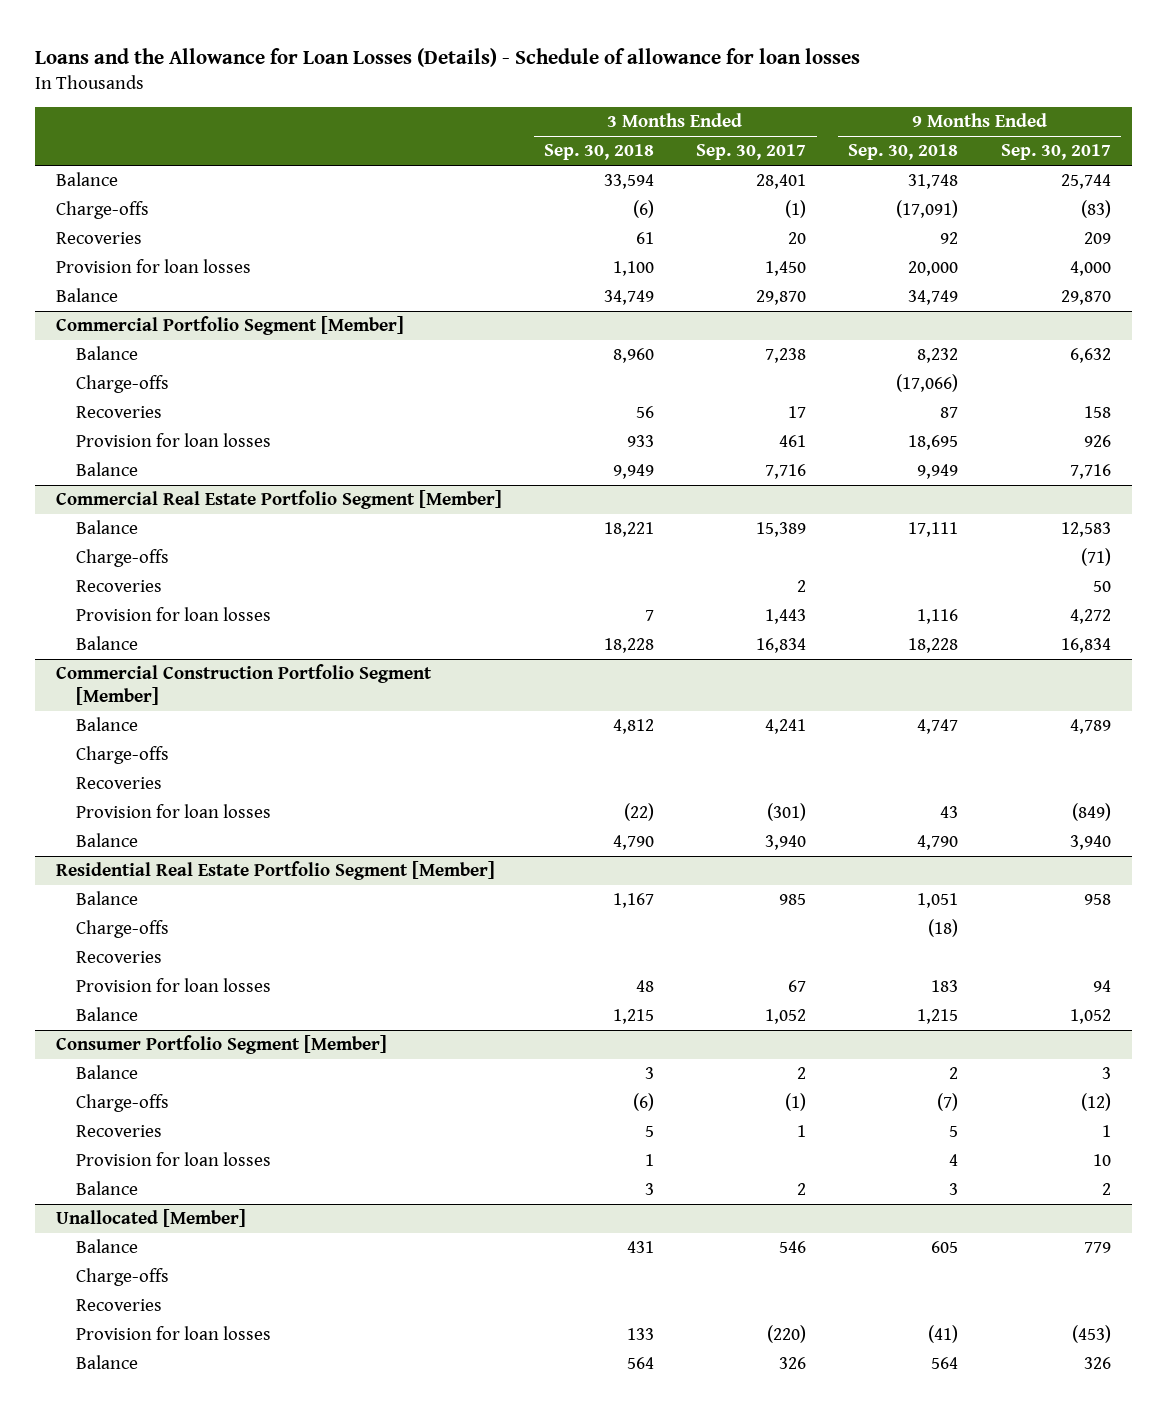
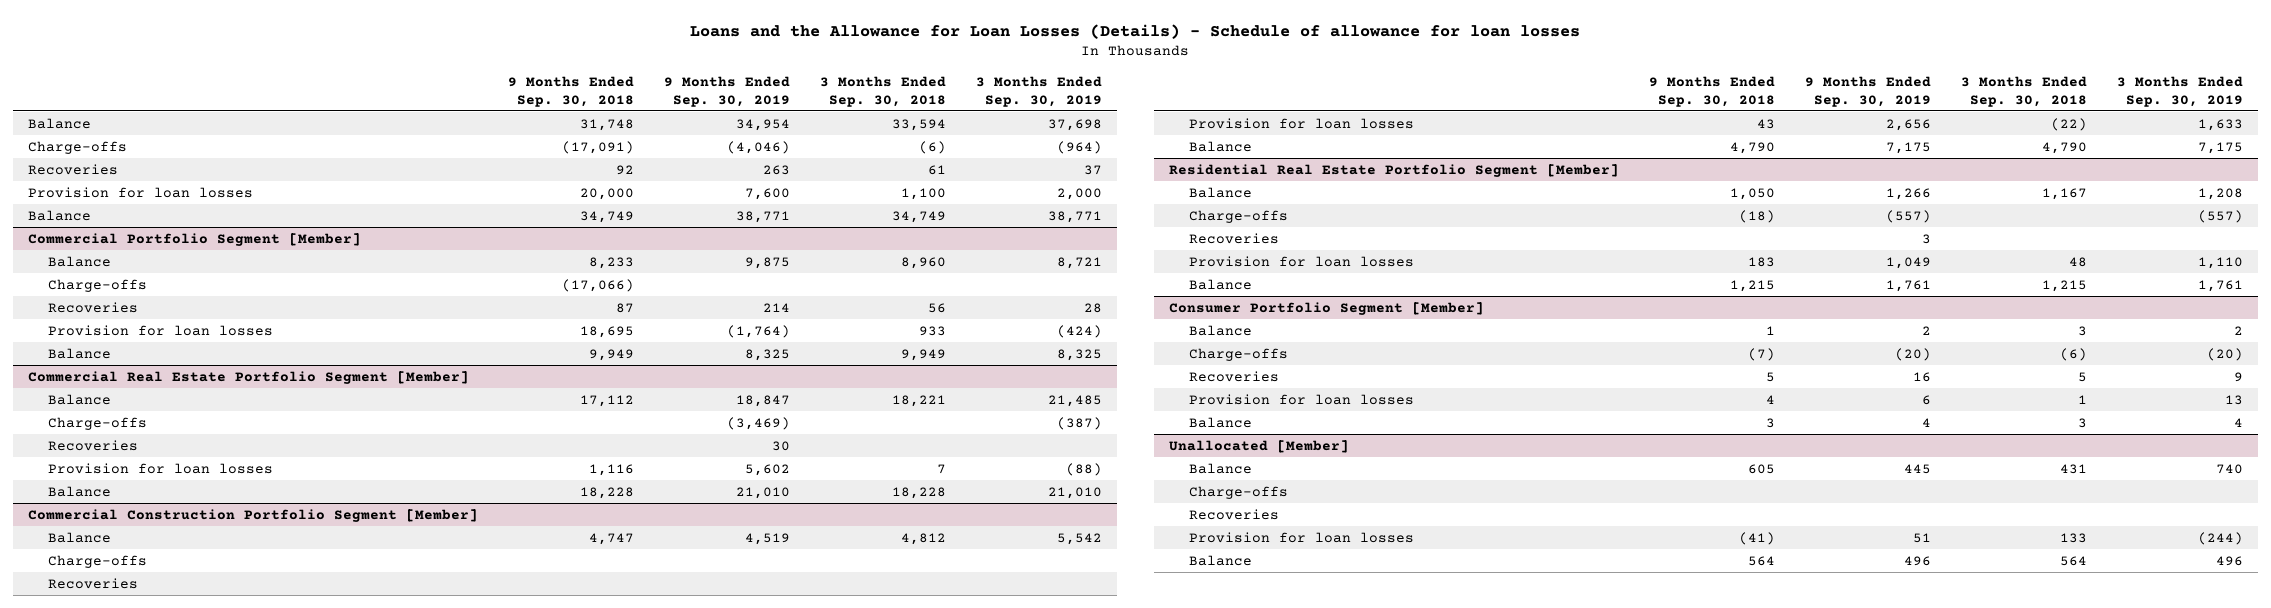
[696,144,807,161] Sep. 30, 2017 -> none
[1000,144,1111,161] Sep. 30, 2017 -> none
none -> [663,75,790,107] 9 Months Ended Sep. 30, 2019
none -> [976,75,1103,107] 3 Months Ended Sep. 30, 2019
[917,348,959,364] 8,232 -> [588,256,634,269] 8,233
[908,522,959,538] 17,111 -> [579,394,634,407] 17,112
[917,893,959,909] 1,051 -> [1729,187,1775,200] 1,050
[949,1067,959,1080] 2 -> [1765,325,1775,335] 1

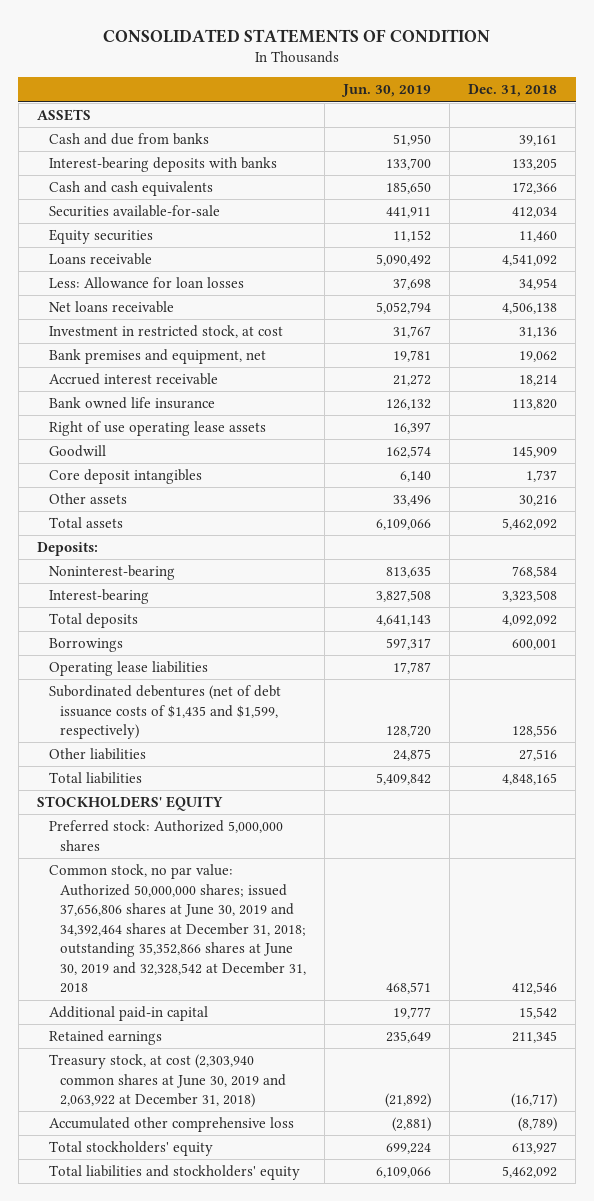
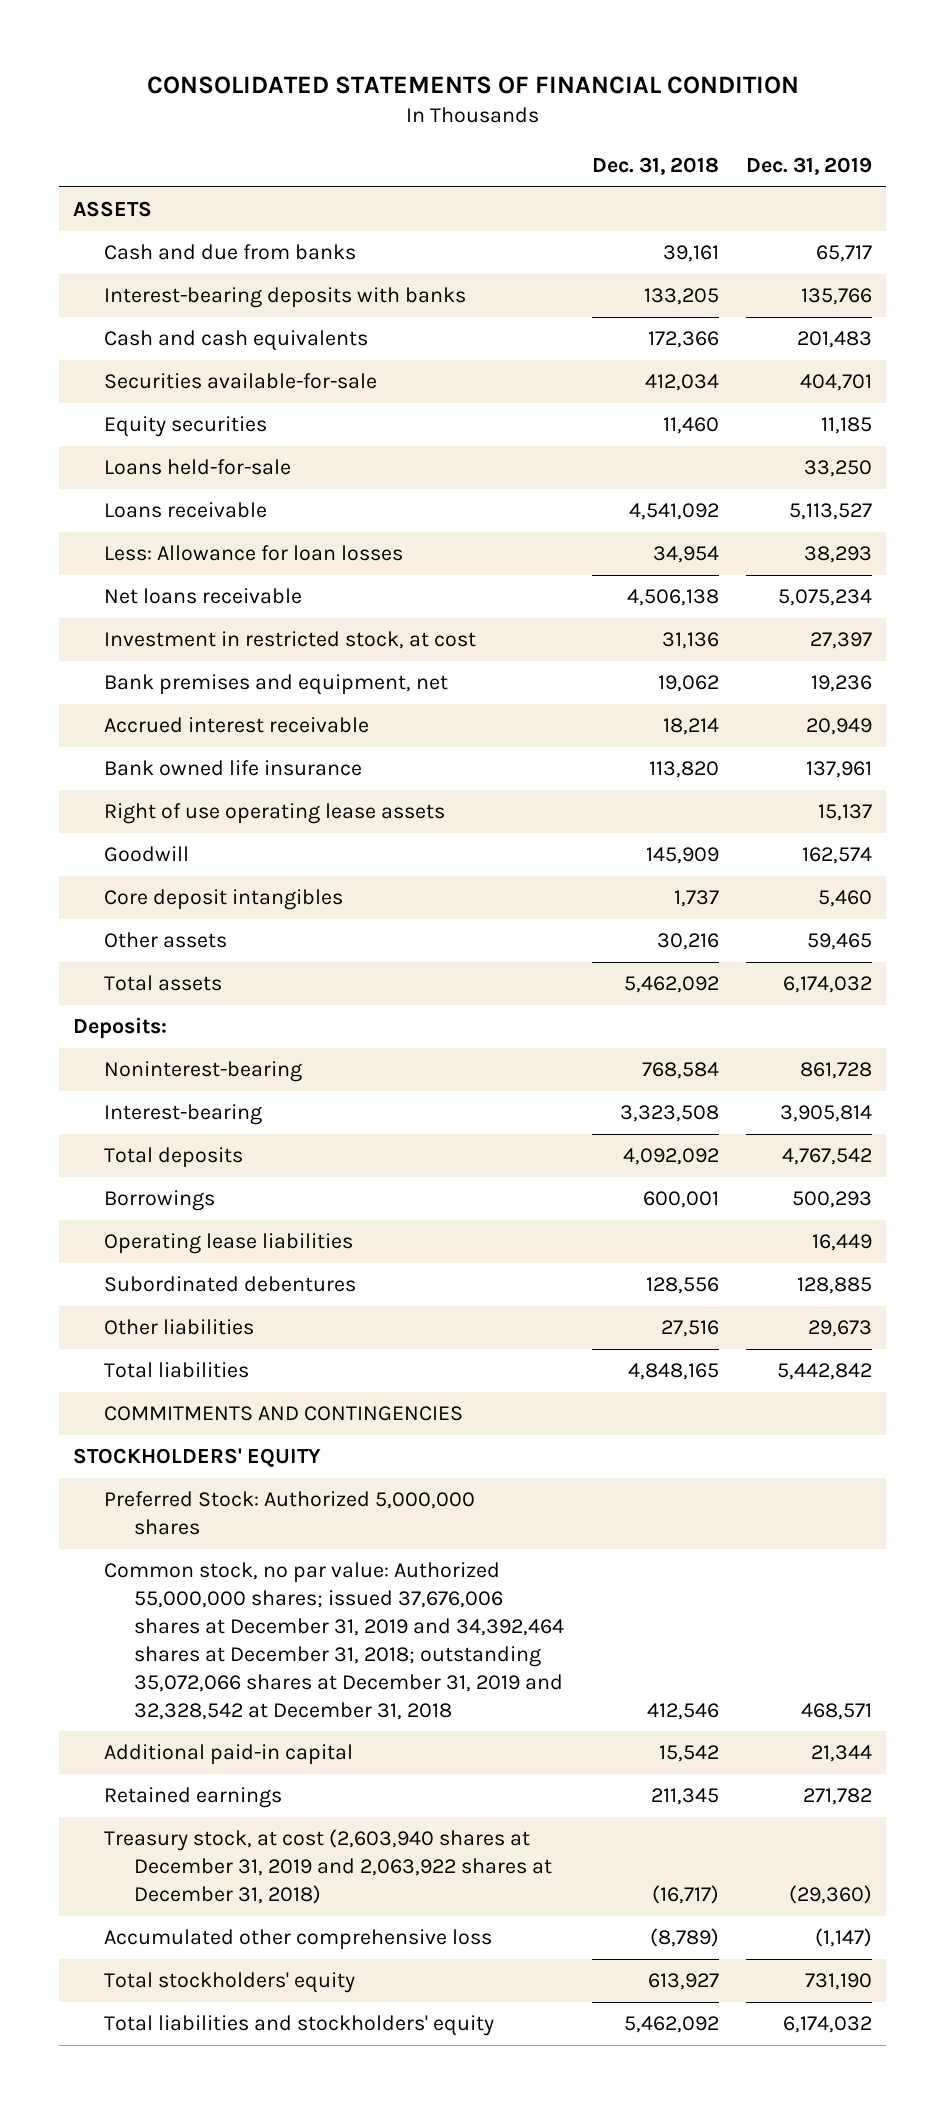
[103,28,491,43] CONSOLIDATED STATEMENTS OF CONDITION -> [146,76,799,95] CONSOLIDATED STATEMENTS OF FINANCIAL CONDITION
[341,84,432,98] Jun. 30, 2019 -> none
none -> [746,157,873,176] Dec. 31, 2019
none -> [103,459,291,476] Loans held-for-sale
[48,684,281,740] Subordinated debentures (net of debt issuance costs of $1,435 and $1,599, respectively) -> [103,1276,356,1293] Subordinated debentures
none -> [103,1406,463,1422] COMMITMENTS AND CONTINGENCIES
[48,819,283,851] Preferred stock: Authorized 5,000,000 shares -> [103,1491,475,1536] Preferred Stock: Authorized 5,000,000 shares
[48,863,307,994] Common stock, no par value: Authorized 50,000,000 shares; issued 37,656,806 shares at June 30, 2019 and 34,392,464 shares at December 31, 2018; outstanding 35,352,866 shares at June 30, 2019 and 32,328,542 at December 31, 2018 -> [103,1562,564,1720] Common stock, no par value: Authorized 55,000,000 shares; issued 37,676,006 shares at December 31, 2019 and 34,392,464 shares at December 31, 2018; outstanding 35,072,066 shares at December 31, 2019 and 32,328,542 at December 31, 2018
[48,1053,287,1109] Treasury stock, at cost (2,303,940 common shares at June 30, 2019 and 2,063,922 at December 31, 2018) -> [103,1829,552,1905] Treasury stock, at cost (2,603,940 shares at December 31, 2019 and 2,063,922 shares at December 31, 2018)

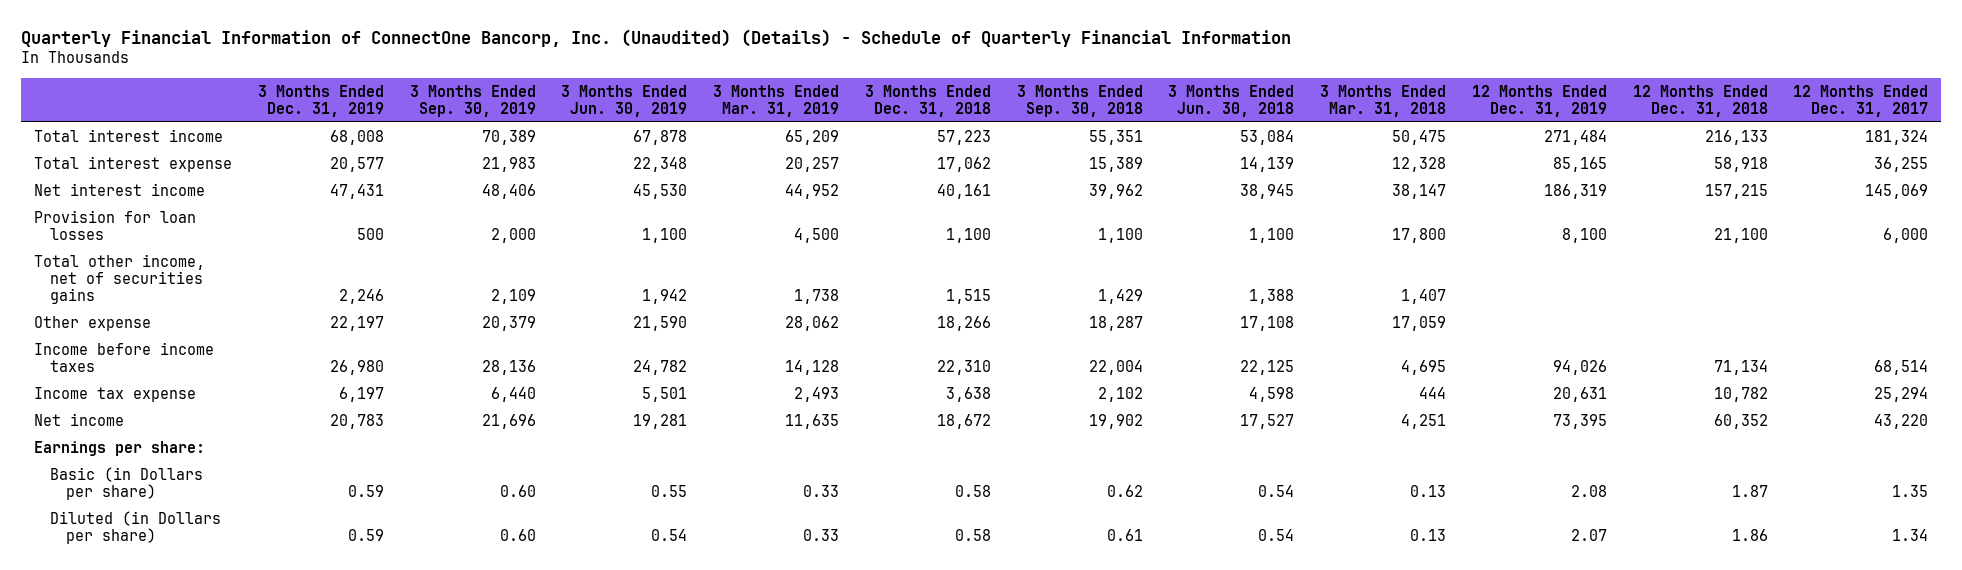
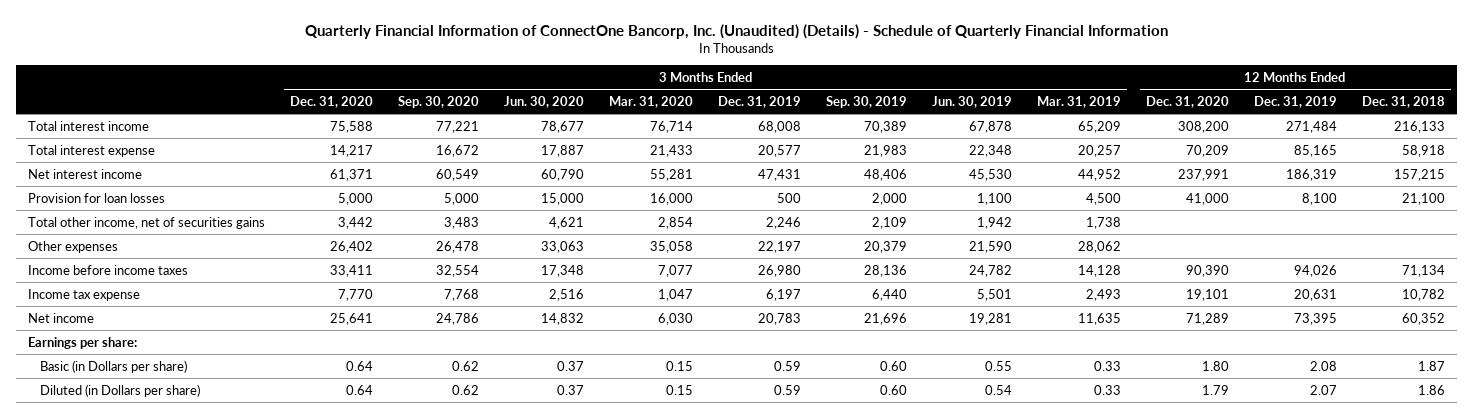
[864,84,991,117] 3 Months Ended Dec. 31, 2018 -> none
[1016,84,1143,117] 3 Months Ended Sep. 30, 2018 -> none
[1168,84,1295,117] 3 Months Ended Jun. 30, 2018 -> none
[1320,84,1447,117] 3 Months Ended Mar. 31, 2018 -> none
[1793,84,1929,117] 12 Months Ended Dec. 31, 2017 -> none
none -> [290,95,374,108] Dec. 31, 2020
none -> [398,95,480,108] Sep. 30, 2020
none -> [504,95,585,108] Jun. 30, 2020
none -> [609,95,694,108] Mar. 31, 2020
none -> [1145,95,1229,108] Dec. 31, 2020
[34,315,152,331] Other expense -> [28,240,119,253] Other expenses

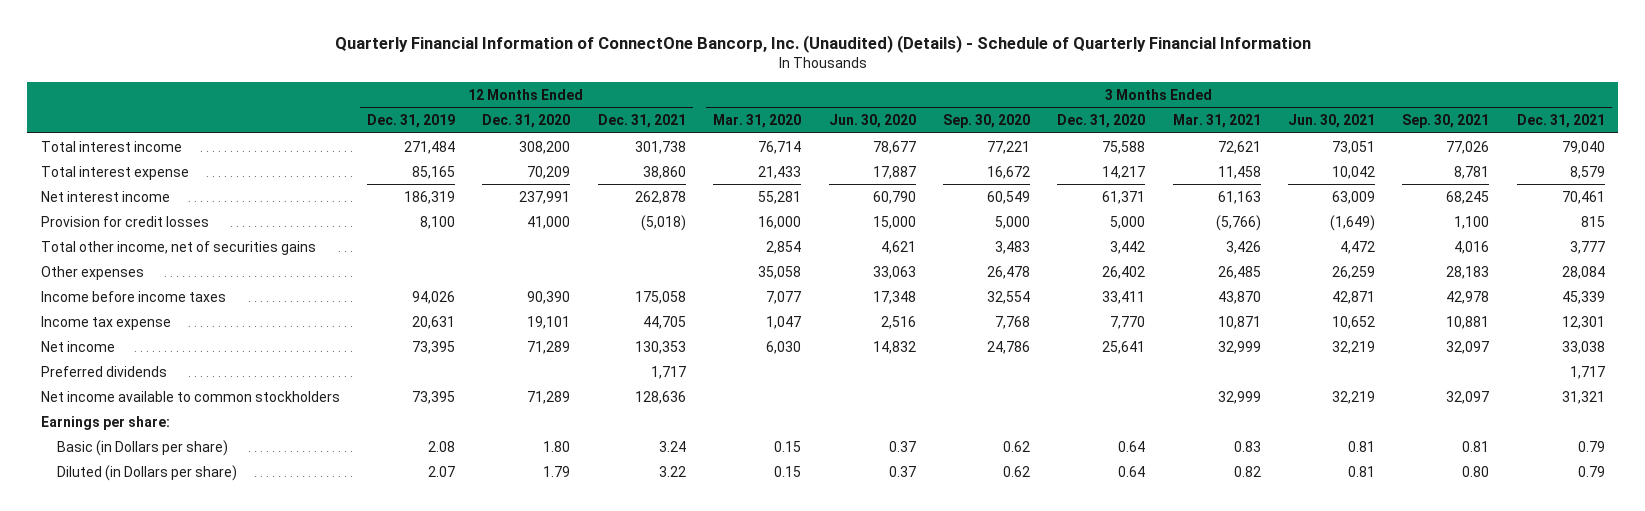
[718,95,802,108] Dec. 31, 2019 -> none
[825,95,907,108] Sep. 30, 2019 -> none
[931,95,1012,108] Jun. 30, 2019 -> none
[1036,95,1121,108] Mar. 31, 2019 -> none
[1361,95,1445,108] Dec. 31, 2018 -> none
none -> [597,114,686,129] Dec. 31, 2021
none -> [1172,114,1261,129] Mar. 31, 2021
none -> [1288,114,1376,129] Jun. 30, 2021
none -> [1402,114,1490,129] Sep. 30, 2021
none -> [1516,114,1605,129] Dec. 31, 2021
[28,192,166,203] Provision for loan losses -> [40,215,209,227] Provision for credit losses
none -> [40,365,167,377] Preferred dividends
none -> [40,390,340,402] Net income available to common stockholders

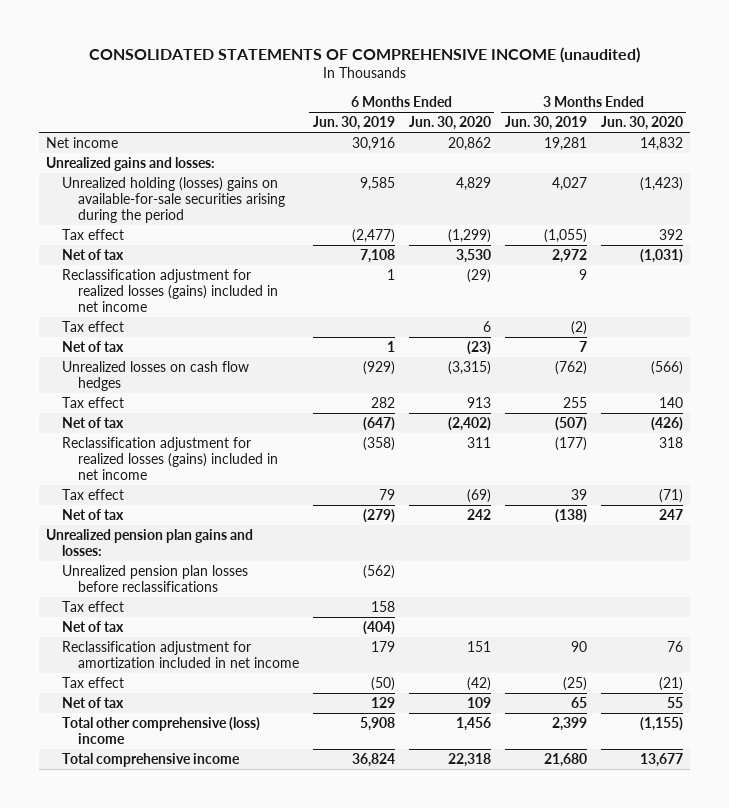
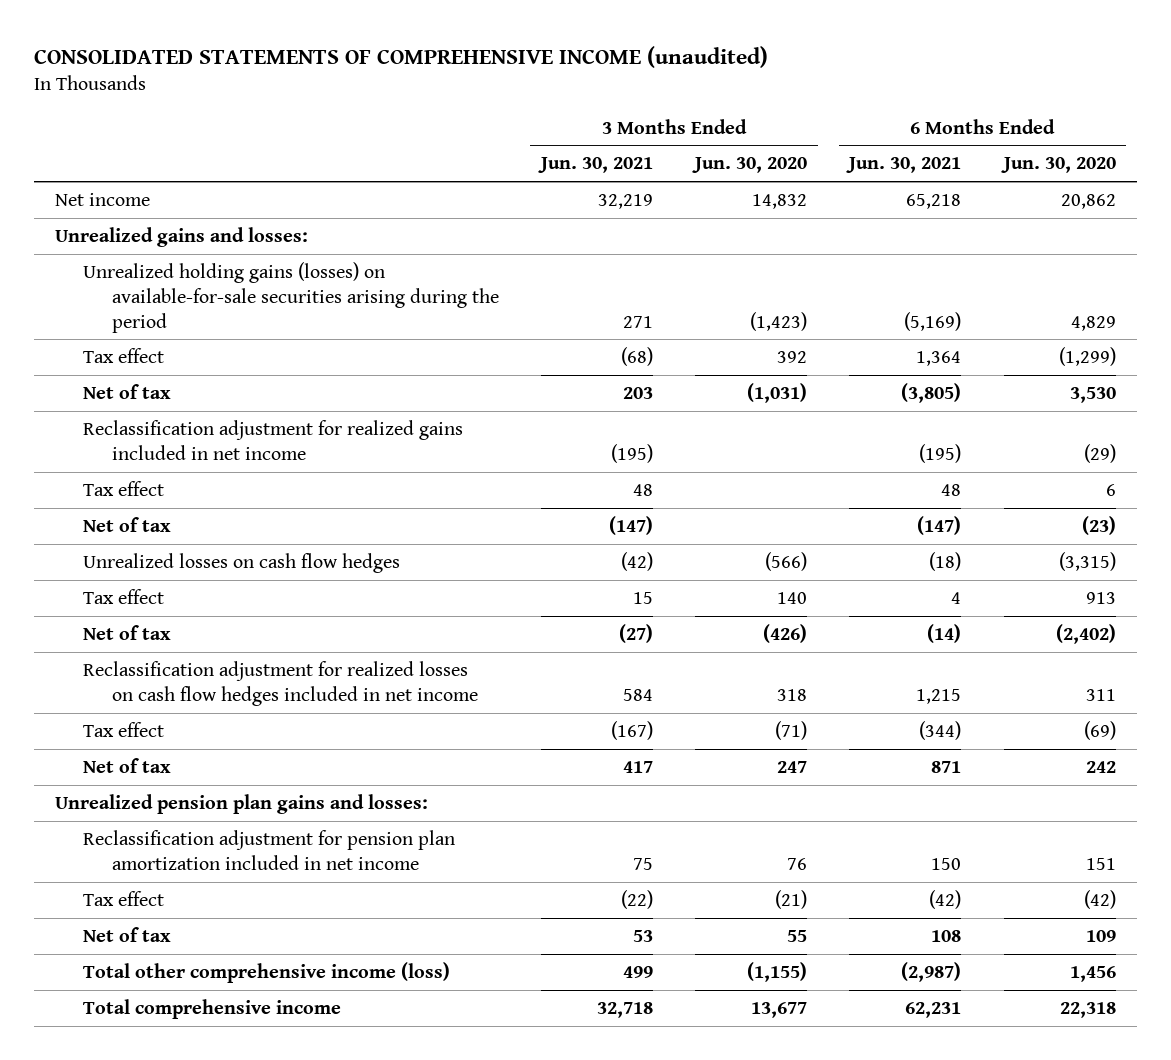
[312,115,395,130] Jun. 30, 2019 -> none
[504,115,587,130] Jun. 30, 2019 -> none
none -> [537,157,653,174] Jun. 30, 2021
none -> [846,157,962,174] Jun. 30, 2021
[62,176,285,223] Unrealized holding (losses) gains on available-for-sale securities arising during the period -> [83,261,499,333] Unrealized holding gains (losses) on available-for-sale securities arising during the period
[62,268,278,312] Reclassification adjustment for realized losses (gains) included in net income -> [83,419,464,460] Reclassification adjustment for realized gains included in net income
[62,436,278,480] Reclassification adjustment for realized losses (gains) included in net income -> [83,660,478,706] Reclassification adjustment for realized losses on cash flow hedges included in net income
[62,564,249,592] Unrealized pension plan losses before reclassifications -> none
[62,600,125,612] Tax effect -> none
[62,620,125,632] Net of tax -> none
[62,640,299,668] Reclassification adjustment for amortization included in net income -> [83,829,456,870] Reclassification adjustment for pension plan amortization included in net income
[62,716,261,744] Total other comprehensive (loss) income -> [83,961,451,983] Total other comprehensive income (loss)

